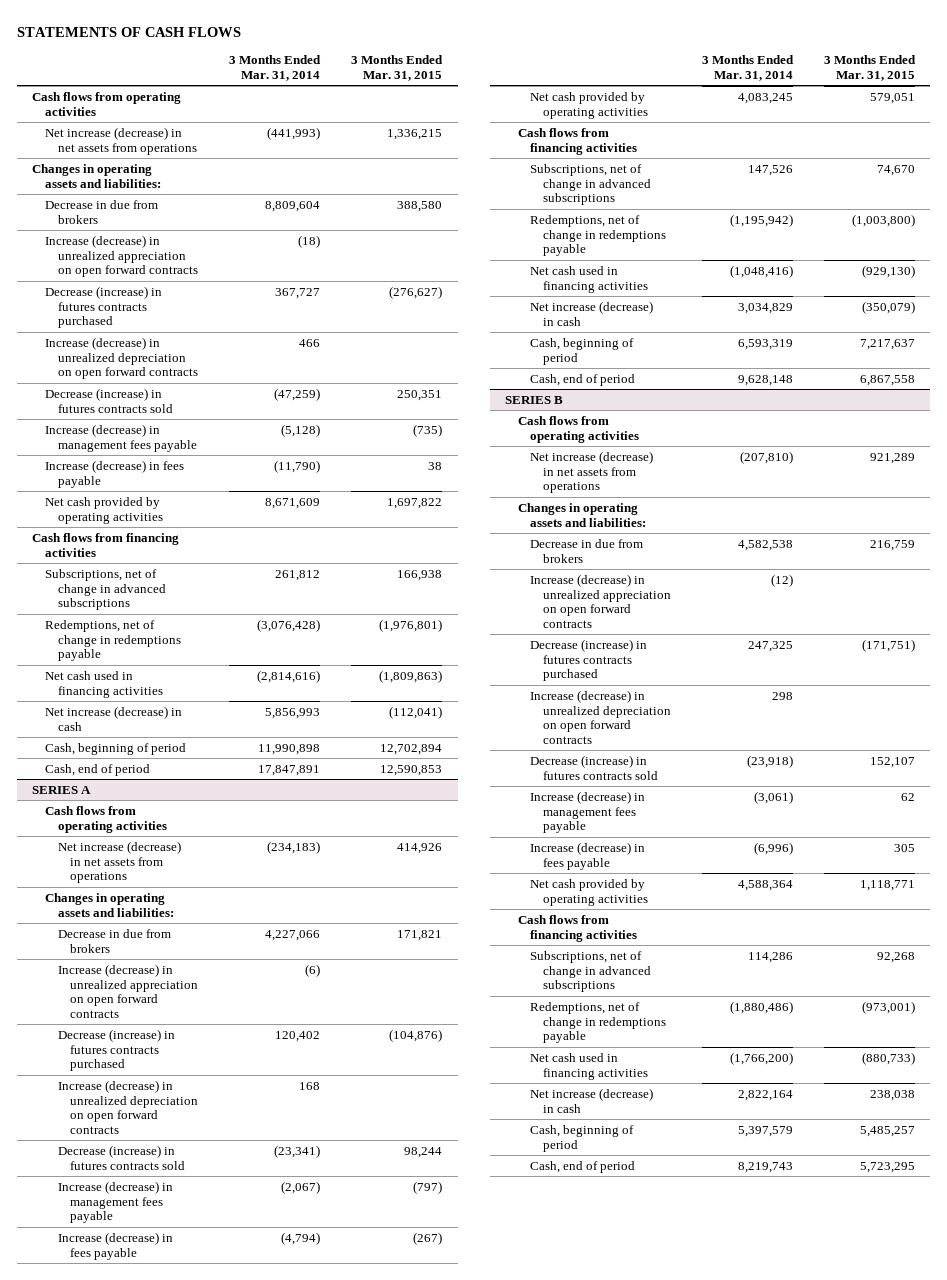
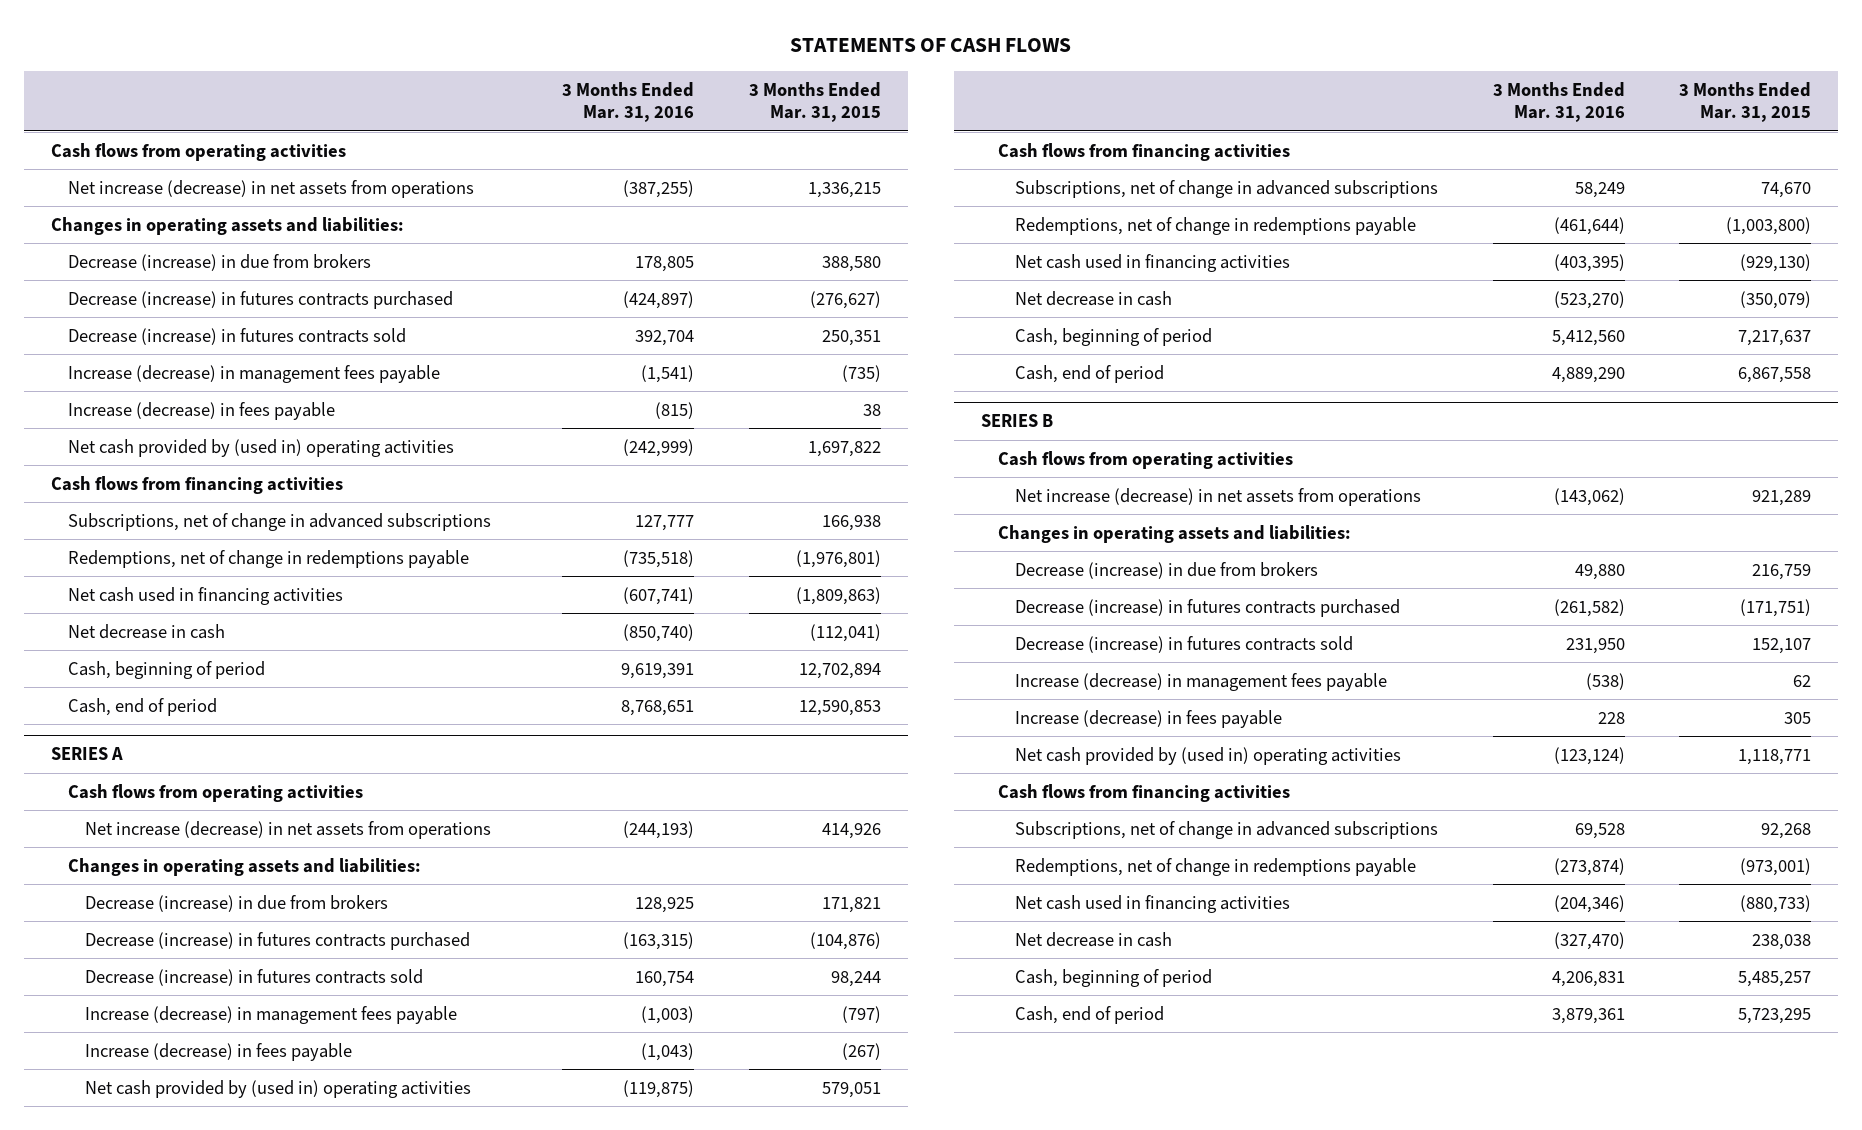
[229,55,322,81] 3 Months Ended Mar. 31, 2014 -> none
none -> [562,81,695,123] 3 Months Ended Mar. 31, 2016
[44,234,198,278] Increase (decrease) in unrealized appreciation on open forward contracts -> none
[44,199,158,224] Decrease in due from brokers -> [68,253,372,271] Decrease (increase) in due from brokers
[44,336,198,380] Increase (decrease) in unrealized depreciation on open forward contracts -> none
[44,496,163,524] Net cash provided by operating activities -> [68,438,455,457] Net cash provided by (used in) operating activities
[44,705,182,731] Net increase (decrease) in cash -> [68,623,226,639] Net decrease in cash
[57,963,199,1019] Increase (decrease) in unrealized appreciation on open forward contracts -> none
[57,928,171,953] Decrease in due from brokers -> [85,894,389,912] Decrease (increase) in due from brokers
[57,1079,199,1135] Increase (decrease) in unrealized depreciation on open forward contracts -> none
[530,91,649,119] Net cash provided by operating activities -> [85,1079,472,1098] Net cash provided by (used in) operating activities
[530,300,654,326] Net increase (decrease) in cash -> [1015,290,1173,306] Net decrease in cash
[530,573,672,629] Increase (decrease) in unrealized appreciation on open forward contracts -> none
[530,538,644,563] Decrease in due from brokers -> [1015,561,1319,579] Decrease (increase) in due from brokers
[530,689,672,745] Increase (decrease) in unrealized depreciation on open forward contracts -> none
[530,878,649,906] Net cash provided by operating activities -> [1015,746,1402,765] Net cash provided by (used in) operating activities
[530,1087,654,1113] Net increase (decrease) in cash -> [1015,931,1173,947] Net decrease in cash

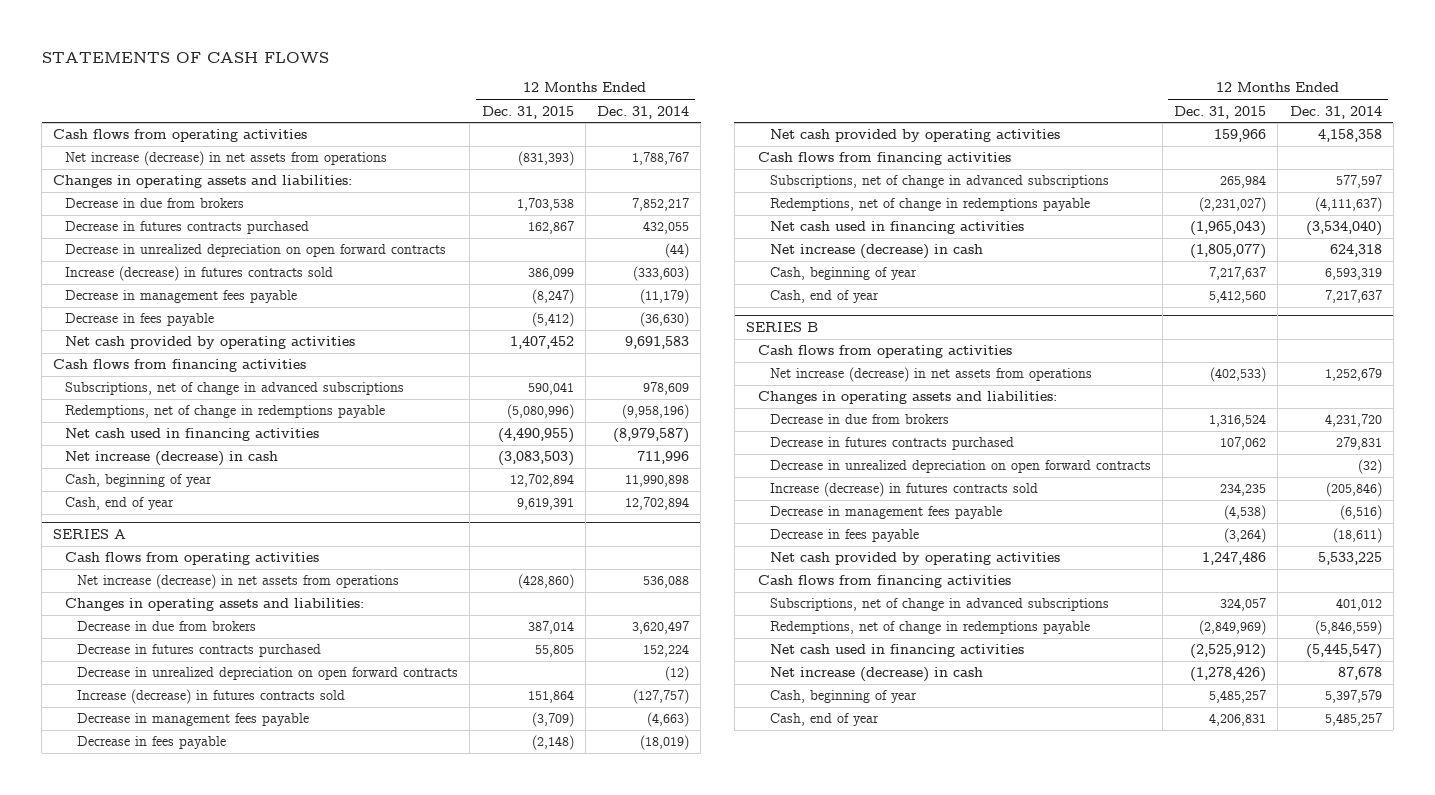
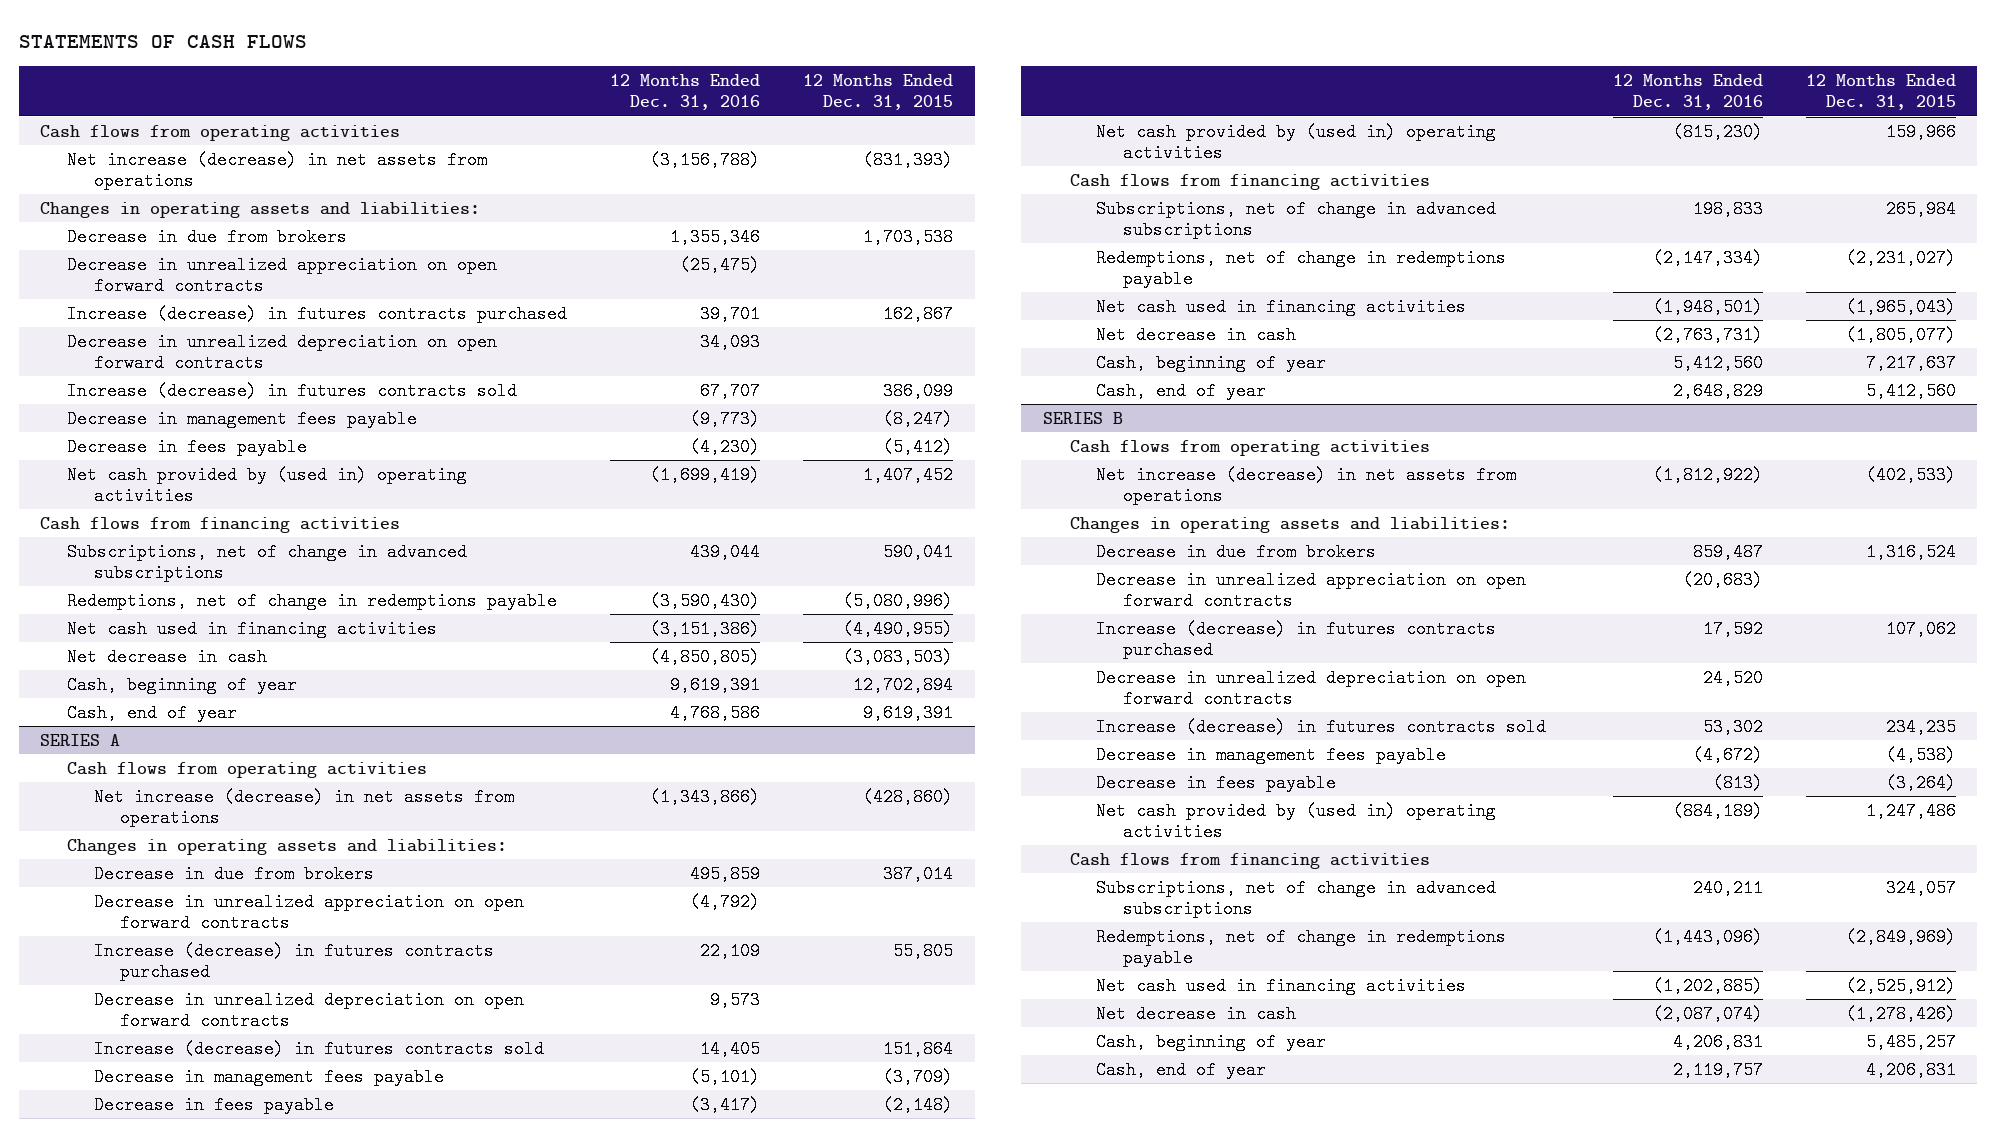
[597,105,690,119] Dec. 31, 2014 -> none
none -> [610,73,761,111] 12 Months Ended Dec. 31, 2016
none -> [67,255,498,296] Decrease in unrealized appreciation on open forward contracts
[65,221,310,235] Decrease in futures contracts purchased -> [67,304,568,323] Increase (decrease) in futures contracts purchased
[65,336,356,350] Net cash provided by operating activities -> [67,465,468,506] Net cash provided by (used in) operating activities
[65,451,279,467] Net increase (decrease) in cash -> [67,647,268,666] Net decrease in cash
none -> [93,892,524,933] Decrease in unrealized appreciation on open forward contracts
[77,644,322,658] Decrease in futures contracts purchased -> [93,941,494,982] Increase (decrease) in futures contracts purchased
[769,129,1060,143] Net cash provided by operating activities -> [1096,122,1497,163] Net cash provided by (used in) operating activities
[769,244,983,260] Net increase (decrease) in cash -> [1096,325,1297,344] Net decrease in cash
none -> [1096,570,1527,611] Decrease in unrealized appreciation on open forward contracts
[769,437,1014,451] Decrease in futures contracts purchased -> [1096,619,1497,660] Increase (decrease) in futures contracts purchased
[769,552,1060,566] Net cash provided by operating activities -> [1096,801,1497,842] Net cash provided by (used in) operating activities
[769,667,983,683] Net increase (decrease) in cash -> [1096,1004,1297,1023] Net decrease in cash

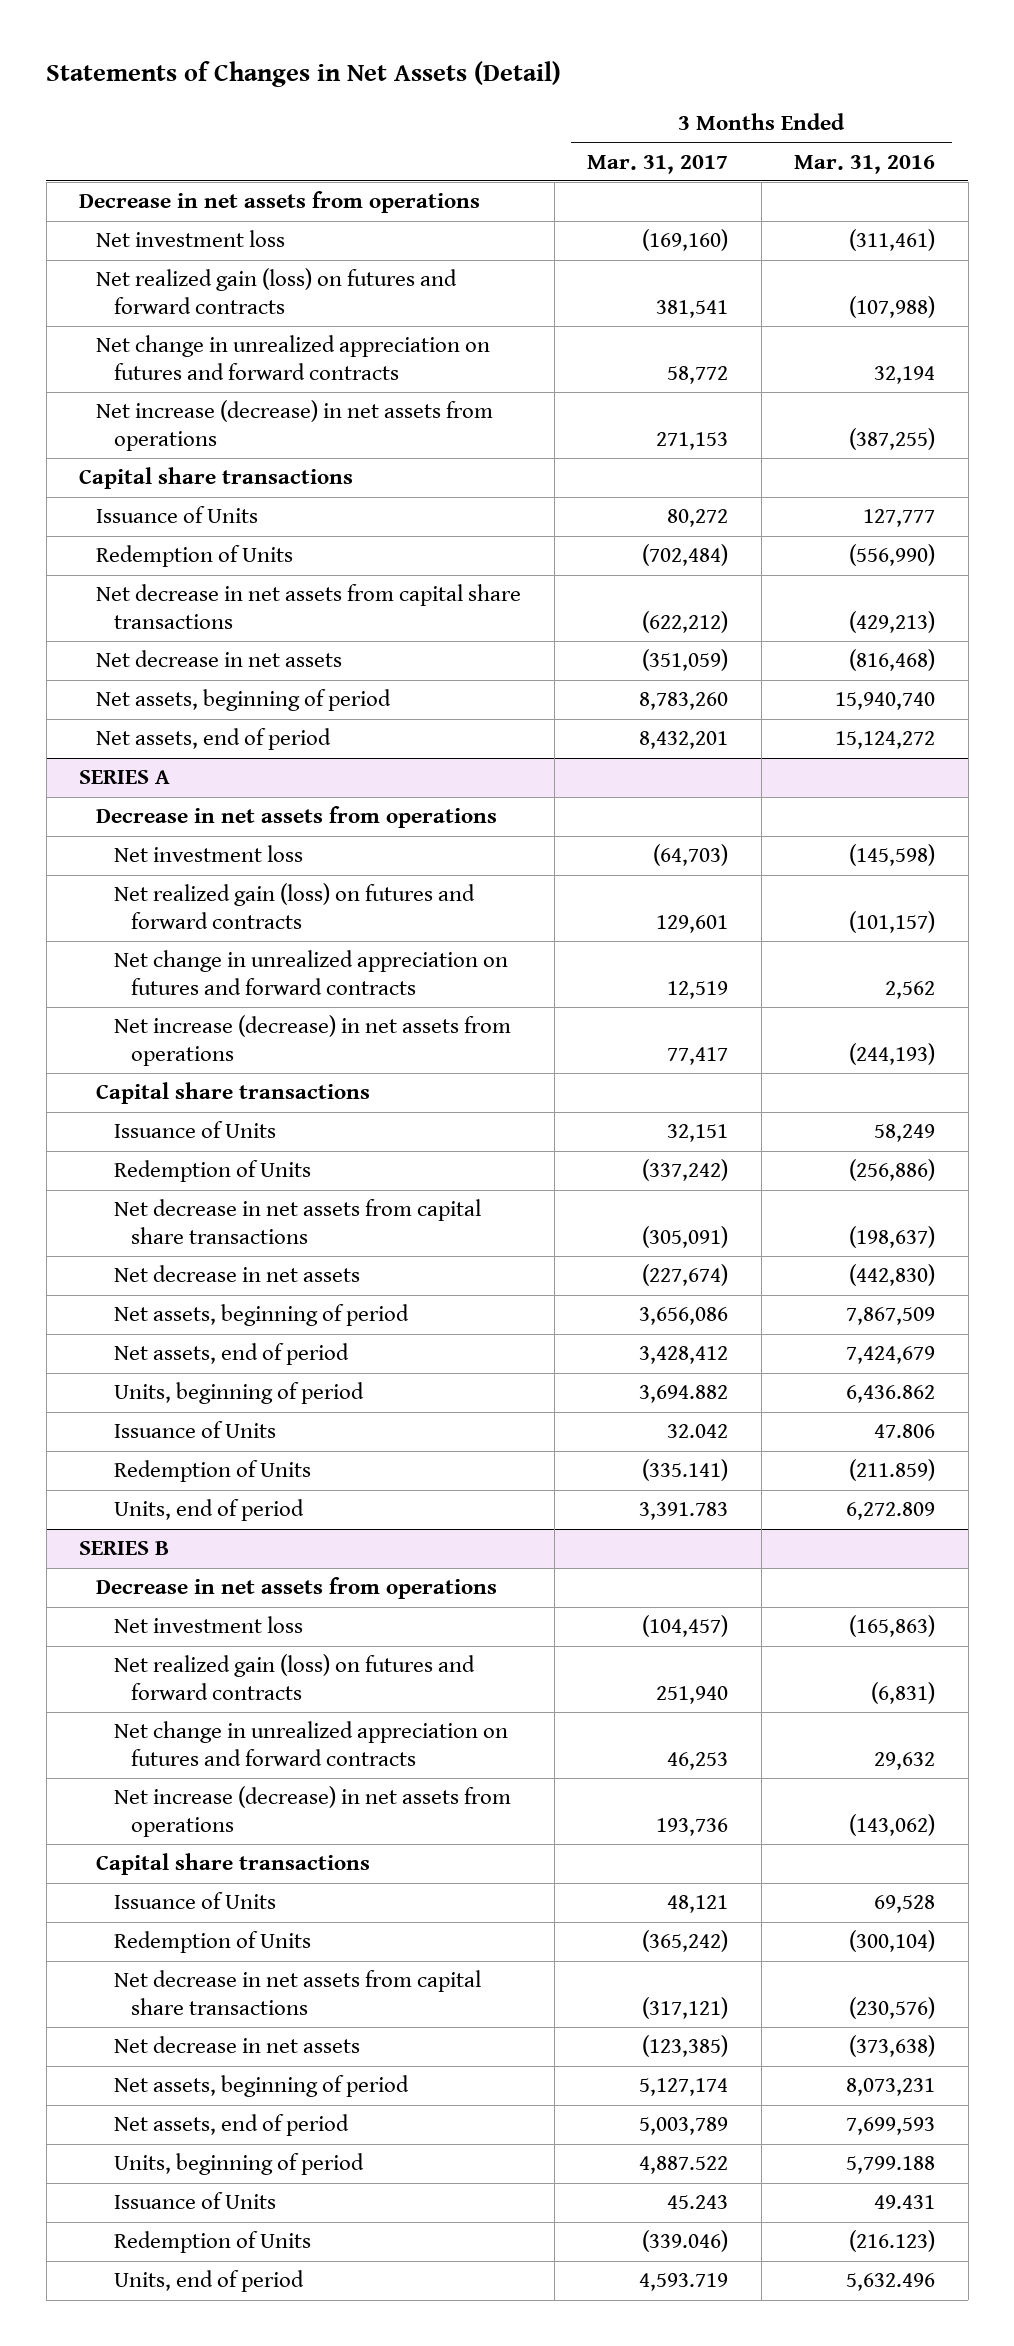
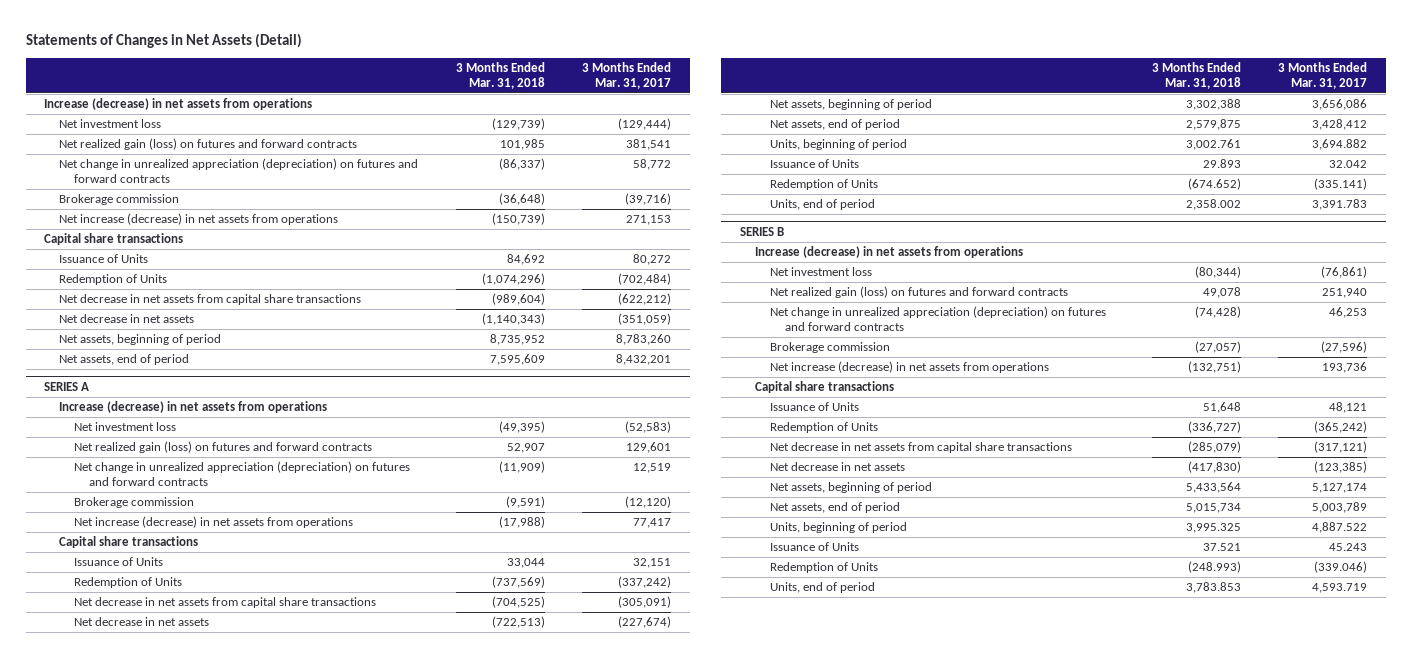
[794,154,936,174] Mar. 31, 2016 -> none
none -> [455,61,545,89] 3 Months Ended Mar. 31, 2018
[79,191,481,214] Decrease in net assets from operations -> [44,98,313,111] Increase (decrease) in net assets from operations
[642,229,729,252] (169,160) -> [618,118,672,131] (129,444)
[96,335,491,381] Net change in unrealized appreciation on futures and forward contracts -> [59,158,419,183] Net change in unrealized appreciation (depreciation) on futures and forward contracts
none -> [59,194,180,206] Brokerage commission
[96,806,498,829] Decrease in net assets from operations -> [59,401,328,414] Increase (decrease) in net assets from operations
[653,844,729,867] (64,703) -> [625,421,672,434] (52,583)
[113,950,508,996] Net change in unrealized appreciation on futures and forward contracts -> [74,461,411,486] Net change in unrealized appreciation (depreciation) on futures and forward contracts
none -> [74,497,195,509] Brokerage commission
[96,1577,498,1600] Decrease in net assets from operations -> [755,246,1024,259] Increase (decrease) in net assets from operations
[642,1615,729,1638] (104,457) -> [1320,266,1367,279] (76,861)
[113,1721,508,1767] Net change in unrealized appreciation on futures and forward contracts -> [770,306,1107,331] Net change in unrealized appreciation (depreciation) on futures and forward contracts
none -> [770,342,891,354] Brokerage commission

